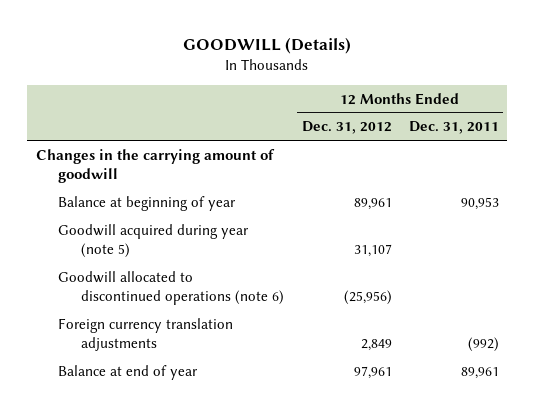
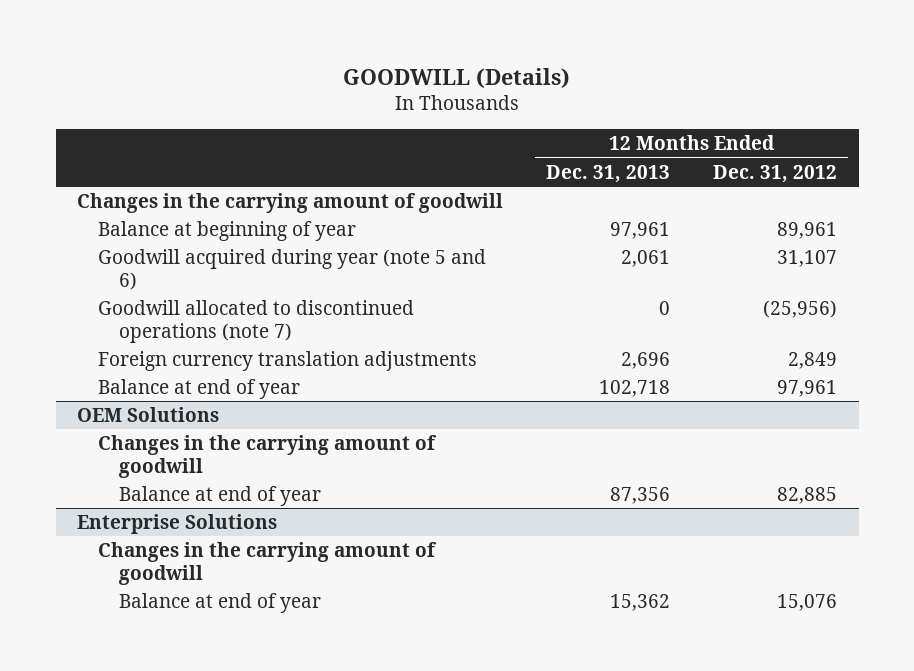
[408,121,499,135] Dec. 31, 2011 -> none
none -> [546,164,671,183] Dec. 31, 2013
[58,223,250,258] Goodwill acquired during year (note 5) -> [98,249,487,290] Goodwill acquired during year (note 5 and 6)
[58,270,285,305] Goodwill allocated to discontinued operations (note 6) -> [98,300,415,343] Goodwill allocated to discontinued operations (note 7)
none -> [77,407,220,423] OEM Solutions
none -> [98,435,438,478] Changes in the carrying amount of goodwill
none -> [119,486,322,507] Balance at end of year
none -> [77,514,278,535] Enterprise Solutions
none -> [98,542,438,585] Changes in the carrying amount of goodwill
none -> [119,593,322,614] Balance at end of year

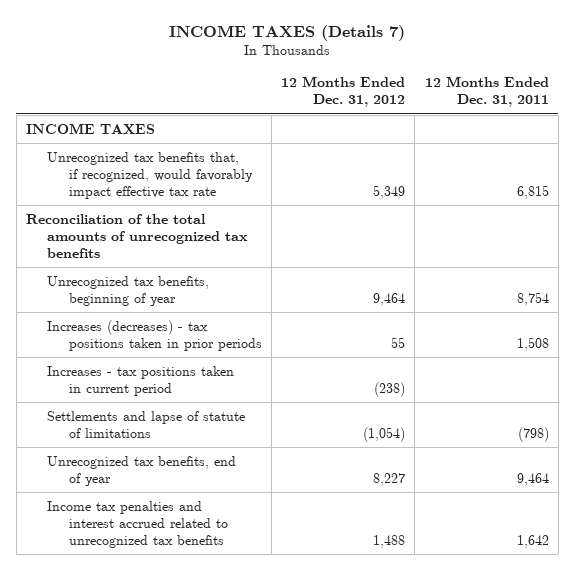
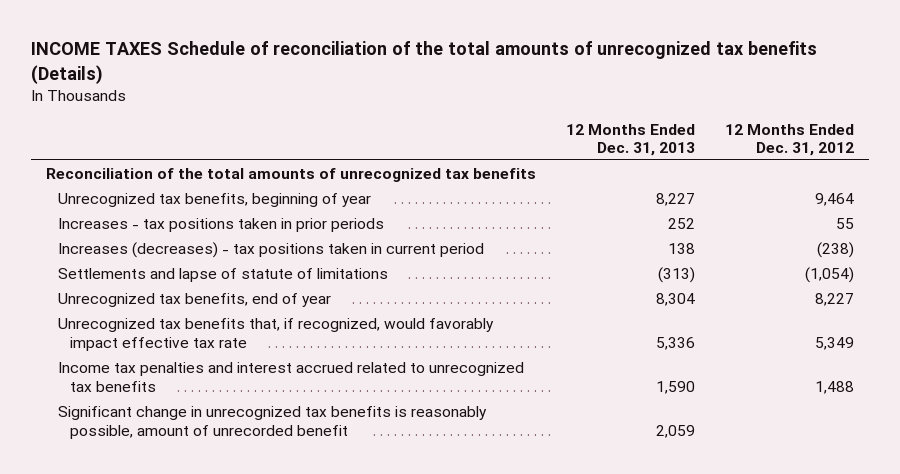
[169,25,406,42] INCOME TAXES (Details 7) -> [30,41,817,84] INCOME TAXES Schedule of reconciliation of the total amounts of unrecognized tax benefits (Details)
[424,76,549,108] 12 Months Ended Dec. 31, 2011 -> none
none -> [565,123,695,157] 12 Months Ended Dec. 31, 2013
[26,122,156,134] INCOME TAXES -> none
[47,319,262,351] Increases (decreases) - tax positions taken in prior periods -> [57,218,384,233] Increases - tax positions taken in prior periods
[47,365,235,396] Increases - tax positions taken in current period -> [57,242,484,259] Increases (decreases) - tax positions taken in current period
[47,151,253,199] Unrecognized tax benefits that, if recognized, would favorably impact effective tax rate -> [57,318,494,351] Unrecognized tax benefits that, if recognized, would favorably impact effective tax rate
none -> [57,406,487,439] Significant change in unrecognized tax benefits is reasonably possible, amount of unrecorded benefit

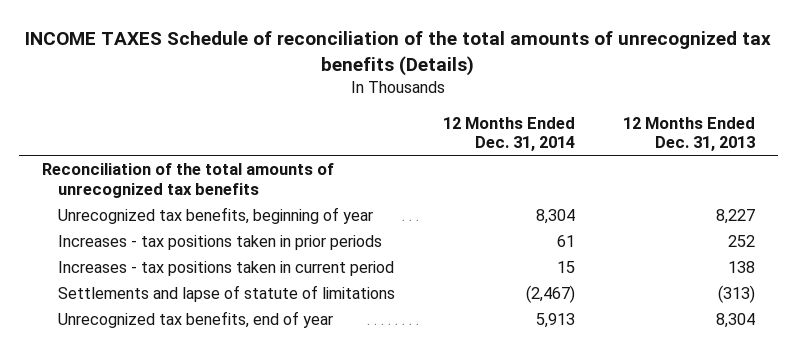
[725,123,855,157] 12 Months Ended Dec. 31, 2012 -> none
none -> [442,116,575,152] 12 Months Ended Dec. 31, 2014
[57,242,484,259] Increases (decreases) - tax positions taken in current period -> [58,260,395,276] Increases - tax positions taken in current period
[57,318,494,351] Unrecognized tax benefits that, if recognized, would favorably impact effective tax rate -> none
[57,362,524,392] Income tax penalties and interest accrued related to unrecognized tax benefits -> none
[57,406,487,439] Significant change in unrecognized tax benefits is reasonably possible, amount of unrecorded benefit -> none

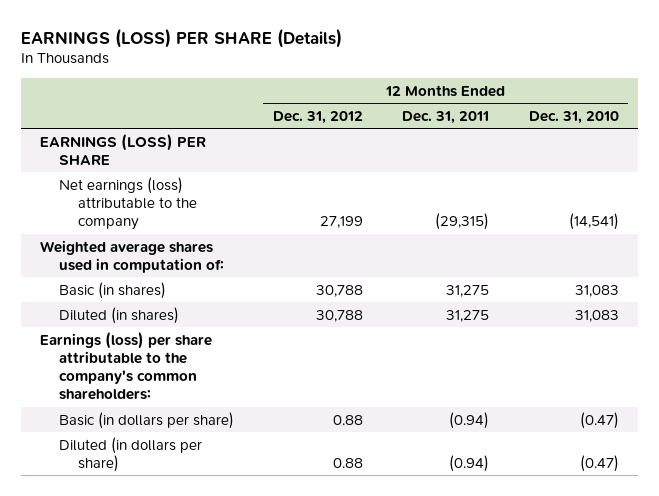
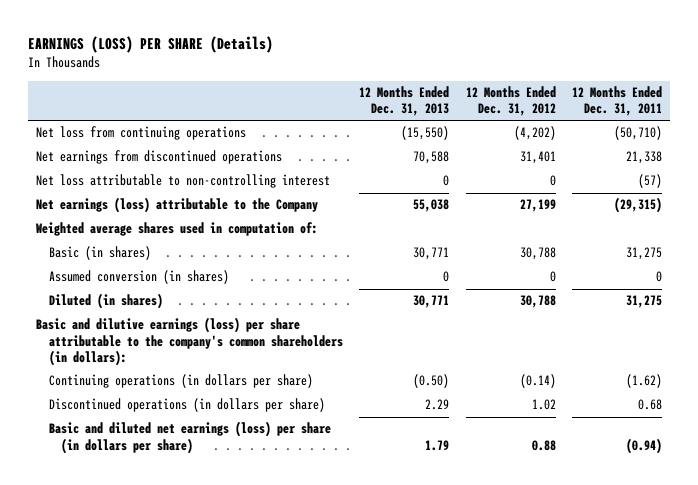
[528,110,619,124] Dec. 31, 2010 -> none
none -> [359,86,450,117] 12 Months Ended Dec. 31, 2013
[40,133,207,165] EARNINGS (LOSS) PER SHARE -> none
none -> [36,126,247,141] Net loss from continuing operations
none -> [36,150,283,165] Net earnings from discontinued operations
none -> [36,174,331,189] Net loss attributable to non-controlling interest
[59,176,198,231] Net earnings (loss) attributable to the company -> [36,197,319,214] Net earnings (loss) attributable to the Company
none -> [48,270,229,285] Assumed conversion (in shares)
[40,331,213,401] Earnings (loss) per share attributable to the company's common shareholders: -> [36,317,343,366] Basic and dilutive earnings (loss) per share attributable to the company's common shareholders (in dollars):
[59,411,235,429] Basic (in dollars per share) -> [48,374,313,389] Continuing operations (in dollars per share)
[333,414,364,425] 0.88 -> [519,374,556,389] (0.14)
[449,411,490,429] (0.94) -> [626,374,663,389] (1.62)
[59,436,203,472] Diluted (in dollars per share) -> [48,398,325,413] Discontinued operations (in dollars per share)
[333,457,364,468] 0.88 -> [531,399,556,411] 1.02
[449,454,490,472] (0.94) -> [638,399,663,411] 0.68
none -> [48,421,331,454] Basic and diluted net earnings (loss) per share (in dollars per share)

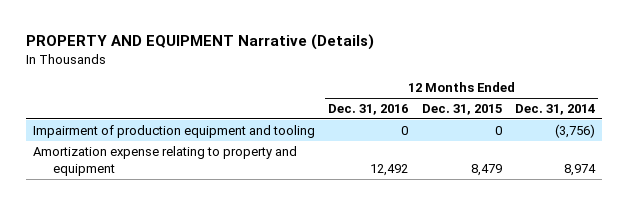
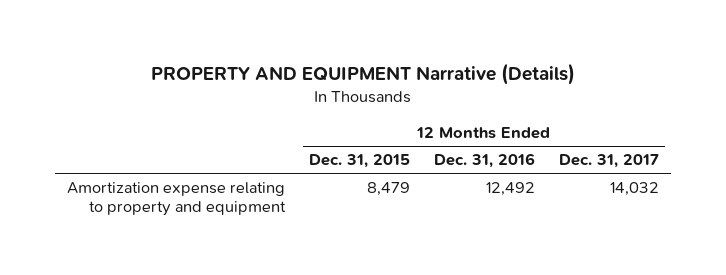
[514,104,595,116] Dec. 31, 2014 -> none
none -> [558,154,659,169] Dec. 31, 2017
[32,125,315,139] Impairment of production equipment and tooling -> none

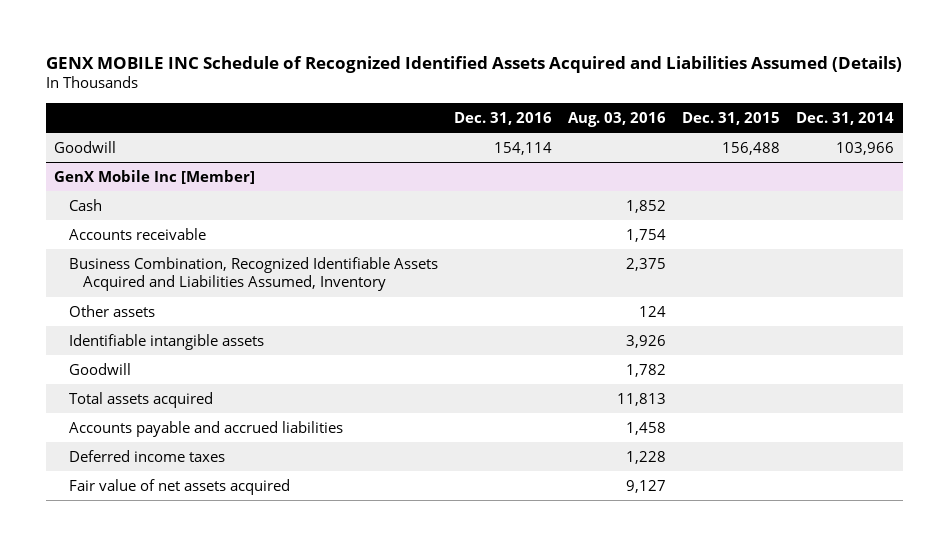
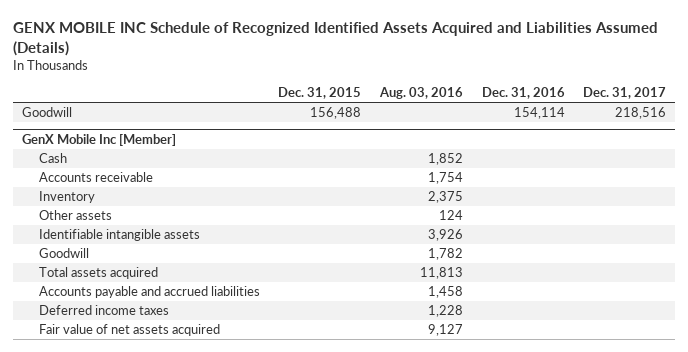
[796,111,895,125] Dec. 31, 2014 -> none
none -> [583,86,667,99] Dec. 31, 2017
[68,256,438,292] Business Combination, Recognized Identifiable Assets Acquired and Liabilities Assumed, Inventory -> [38,191,95,204] Inventory

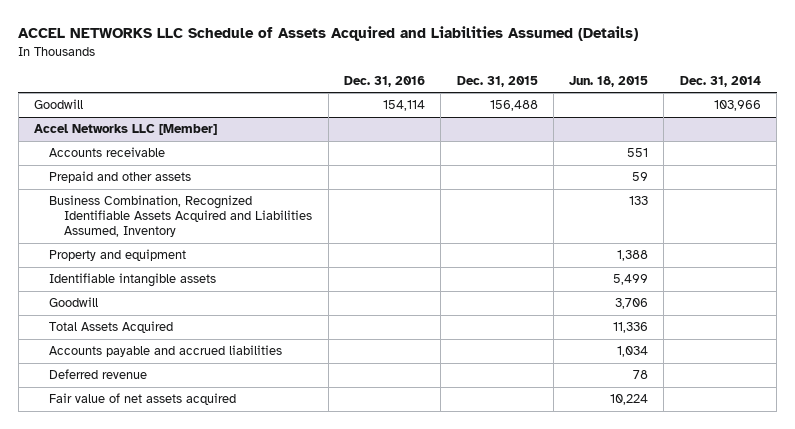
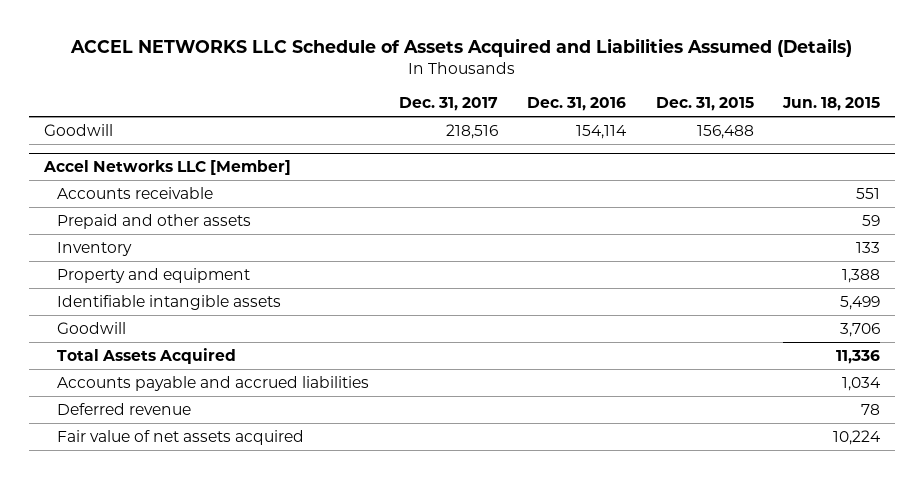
[679,75,761,87] Dec. 31, 2014 -> none
none -> [398,97,498,112] Dec. 31, 2017
[49,195,313,238] Business Combination, Recognized Identifiable Assets Acquired and Liabilities Assumed, Inventory -> [57,241,133,256] Inventory

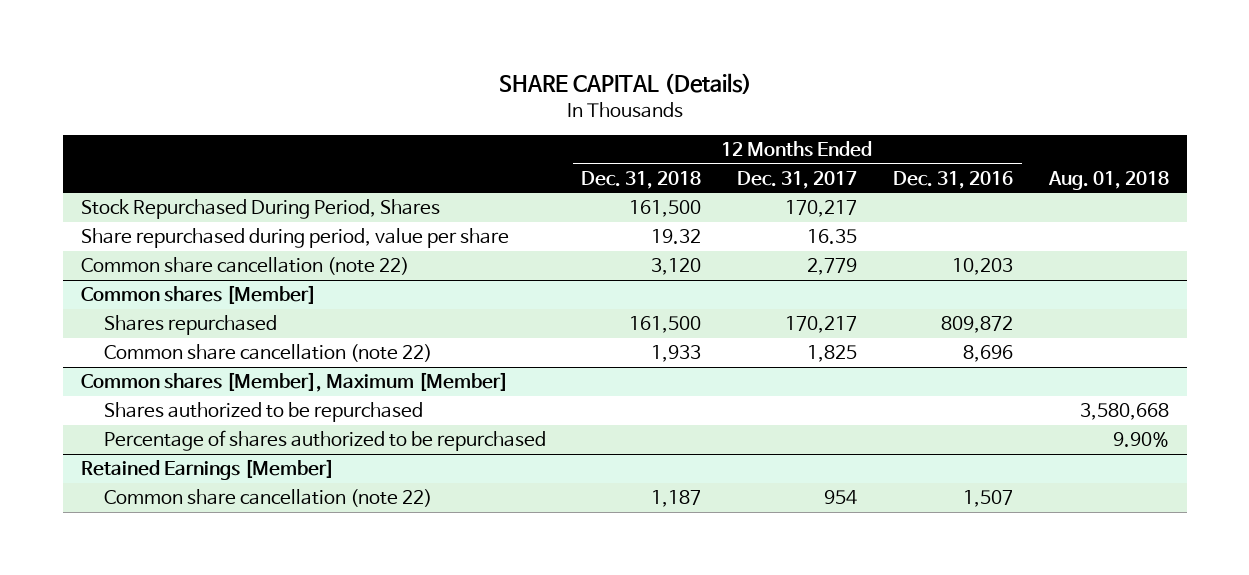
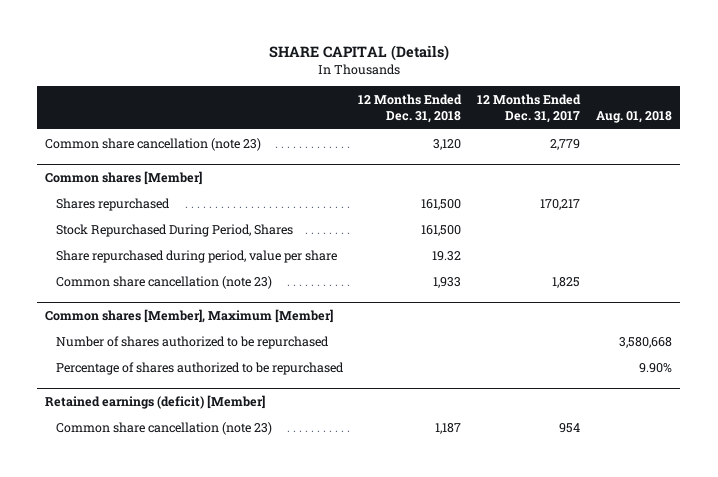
[893,170,1014,189] Dec. 31, 2016 -> none
[80,198,440,219] Stock Repurchased During Period, Shares -> none
[80,227,509,248] Share repurchased during period, value per share -> none
[80,256,409,275] Common share cancellation (note 22) -> [45,137,262,151] Common share cancellation (note 23)
none -> [55,223,293,237] Stock Repurchased During Period, Shares
none -> [55,249,337,263] Share repurchased during period, value per share
[103,343,432,362] Common share cancellation (note 22) -> [55,275,272,289] Common share cancellation (note 23)
[103,401,423,422] Shares authorized to be repurchased -> [55,335,329,349] Number of shares authorized to be repurchased
[80,458,334,480] Retained Earnings [Member] -> [45,394,266,409] Retained earnings (deficit) [Member]
[103,488,432,507] Common share cancellation (note 22) -> [55,421,272,435] Common share cancellation (note 23)

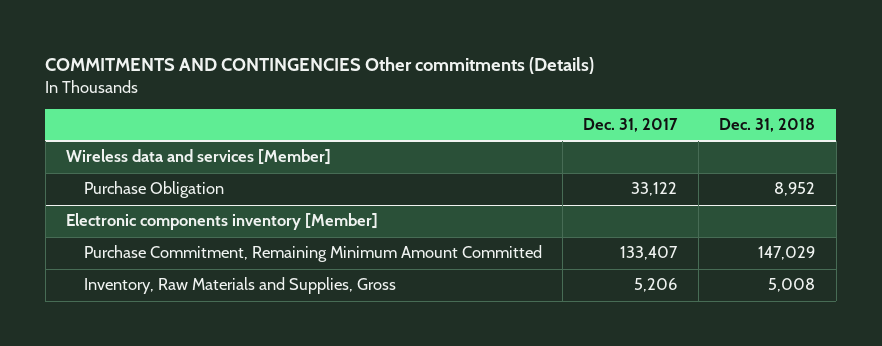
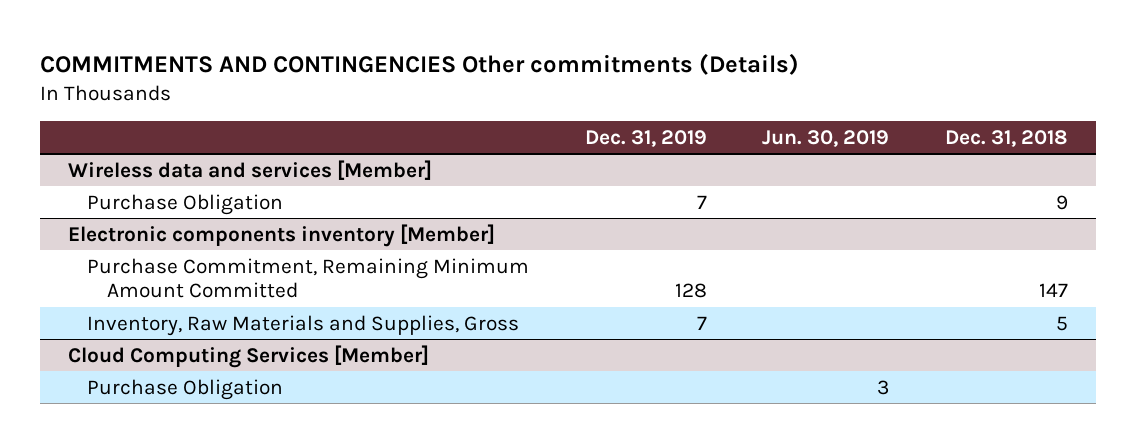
[583,118,679,133] Dec. 31, 2017 -> none
none -> [584,129,707,147] Dec. 31, 2019
none -> [762,129,890,147] Jun. 30, 2019
[774,182,816,197] 8,952 -> [1055,194,1068,210] 9
[758,246,816,261] 147,029 -> [1038,283,1068,298] 147
[768,278,816,293] 5,008 -> [1055,315,1068,331] 5
none -> [67,344,429,368] Cloud Computing Services [Member]
none -> [87,378,284,400] Purchase Obligation

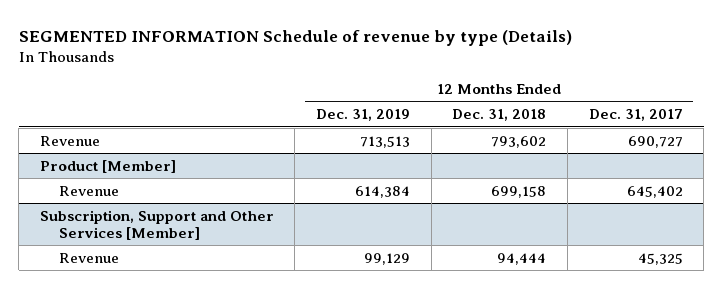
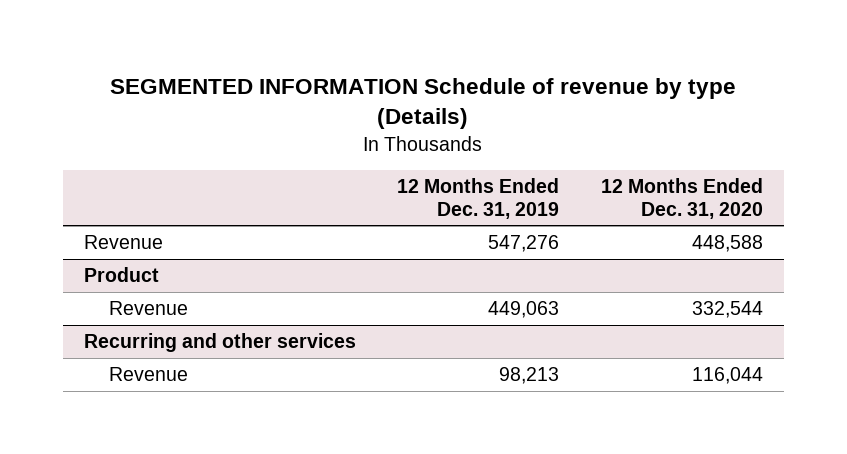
[452,109,547,122] Dec. 31, 2018 -> none
[588,109,683,122] Dec. 31, 2017 -> none
none -> [600,178,763,219] 12 Months Ended Dec. 31, 2020
[360,135,411,148] 713,513 -> [488,235,560,253] 547,276
[39,159,176,173] Product [Member] -> [84,267,160,283] Product
[355,185,411,198] 614,384 -> [488,301,560,319] 449,063
[39,209,274,241] Subscription, Support and Other Services [Member] -> [84,333,357,353] Recurring and other services
[364,252,411,265] 99,129 -> [499,367,560,385] 98,213

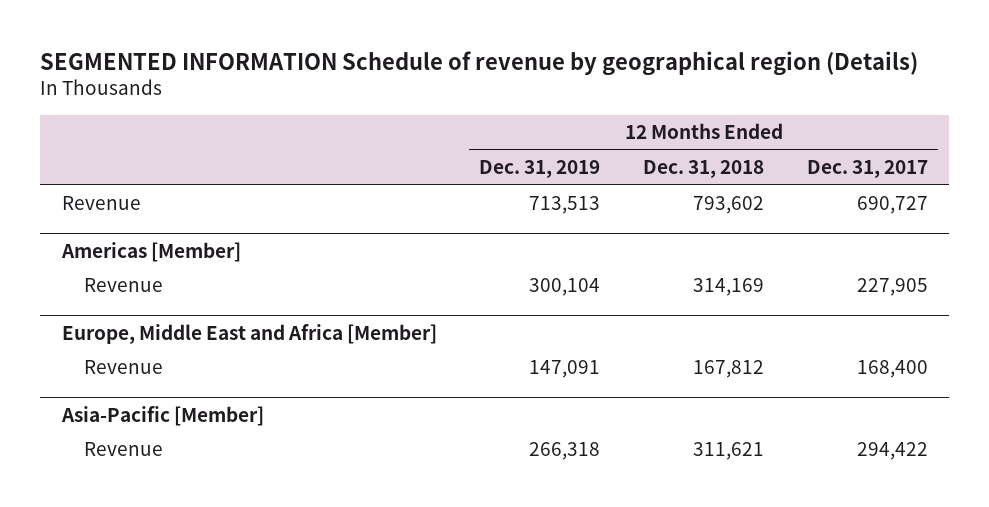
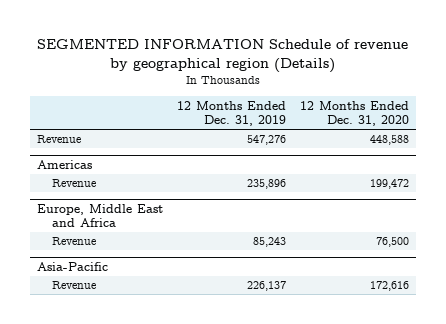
[643,160,765,179] Dec. 31, 2018 -> none
[806,160,928,179] Dec. 31, 2017 -> none
none -> [299,100,409,127] 12 Months Ended Dec. 31, 2020
[529,196,601,215] 713,513 -> [246,135,286,146] 547,276
[60,241,241,262] Americas [Member] -> [37,159,93,169] Americas
[529,278,601,297] 300,104 -> [246,179,286,190] 235,896
[61,323,437,344] Europe, Middle East and Africa [Member] -> [37,203,164,228] Europe, Middle East and Africa
[529,360,601,379] 147,091 -> [252,237,286,248] 85,243
[60,405,264,426] Asia-Pacific [Member] -> [37,261,109,271] Asia-Pacific
[529,442,601,461] 266,318 -> [246,281,286,292] 226,137

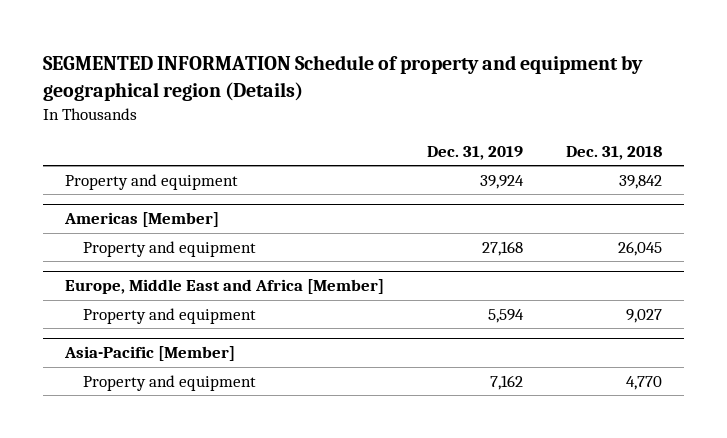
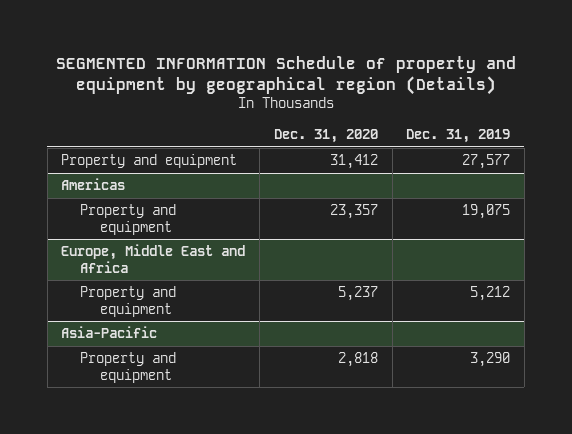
[566,146,663,161] Dec. 31, 2018 -> none
none -> [273,129,378,144] Dec. 31, 2020
[480,175,525,190] 39,924 -> [462,154,511,170] 27,577
[63,212,219,228] Americas [Member] -> [61,178,126,191] Americas
[482,241,524,257] 27,168 -> [462,204,511,220] 19,075
[64,279,384,295] Europe, Middle East and Africa [Member] -> [61,244,246,273] Europe, Middle East and Africa
[488,309,525,324] 5,594 -> [470,286,511,302] 5,212
[63,346,235,362] Asia-Pacific [Member] -> [61,326,158,339] Asia-Pacific
[490,375,524,391] 7,162 -> [470,352,511,368] 3,290

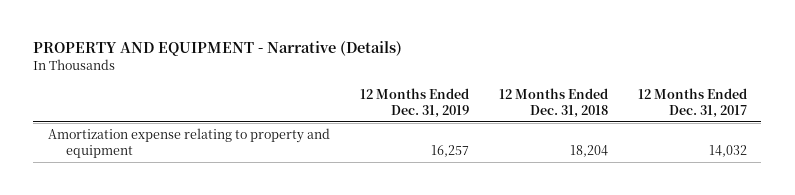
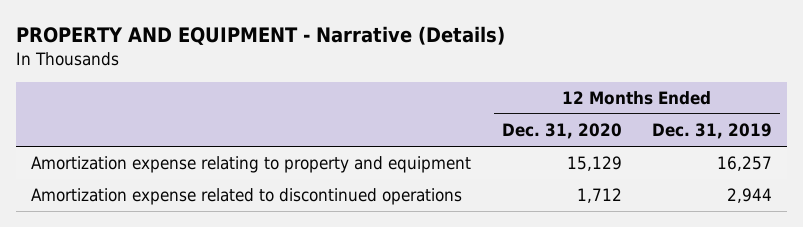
[498,87,608,118] 12 Months Ended Dec. 31, 2018 -> none
[637,87,747,118] 12 Months Ended Dec. 31, 2017 -> none
none -> [501,123,622,140] Dec. 31, 2020
none -> [31,188,463,206] Amortization expense related to discontinued operations

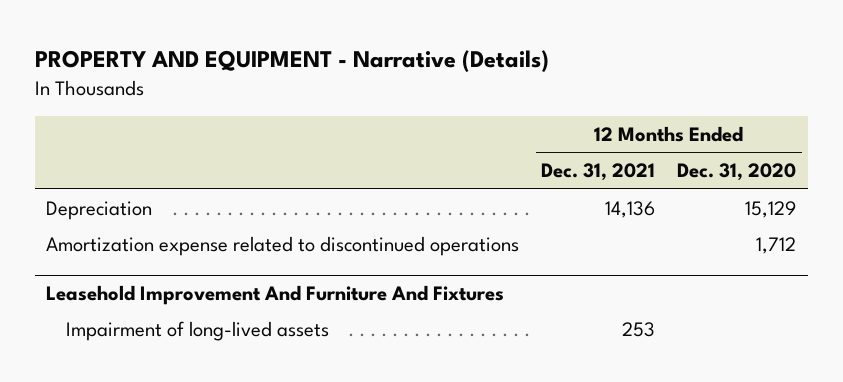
[652,123,773,140] Dec. 31, 2019 -> none
none -> [541,163,656,182] Dec. 31, 2021
[31,156,472,174] Amortization expense relating to property and equipment -> [46,201,153,221] Depreciation
none -> [46,285,505,306] Leasehold Improvement And Furniture And Fixtures
none -> [66,321,330,342] Impairment of long-lived assets

